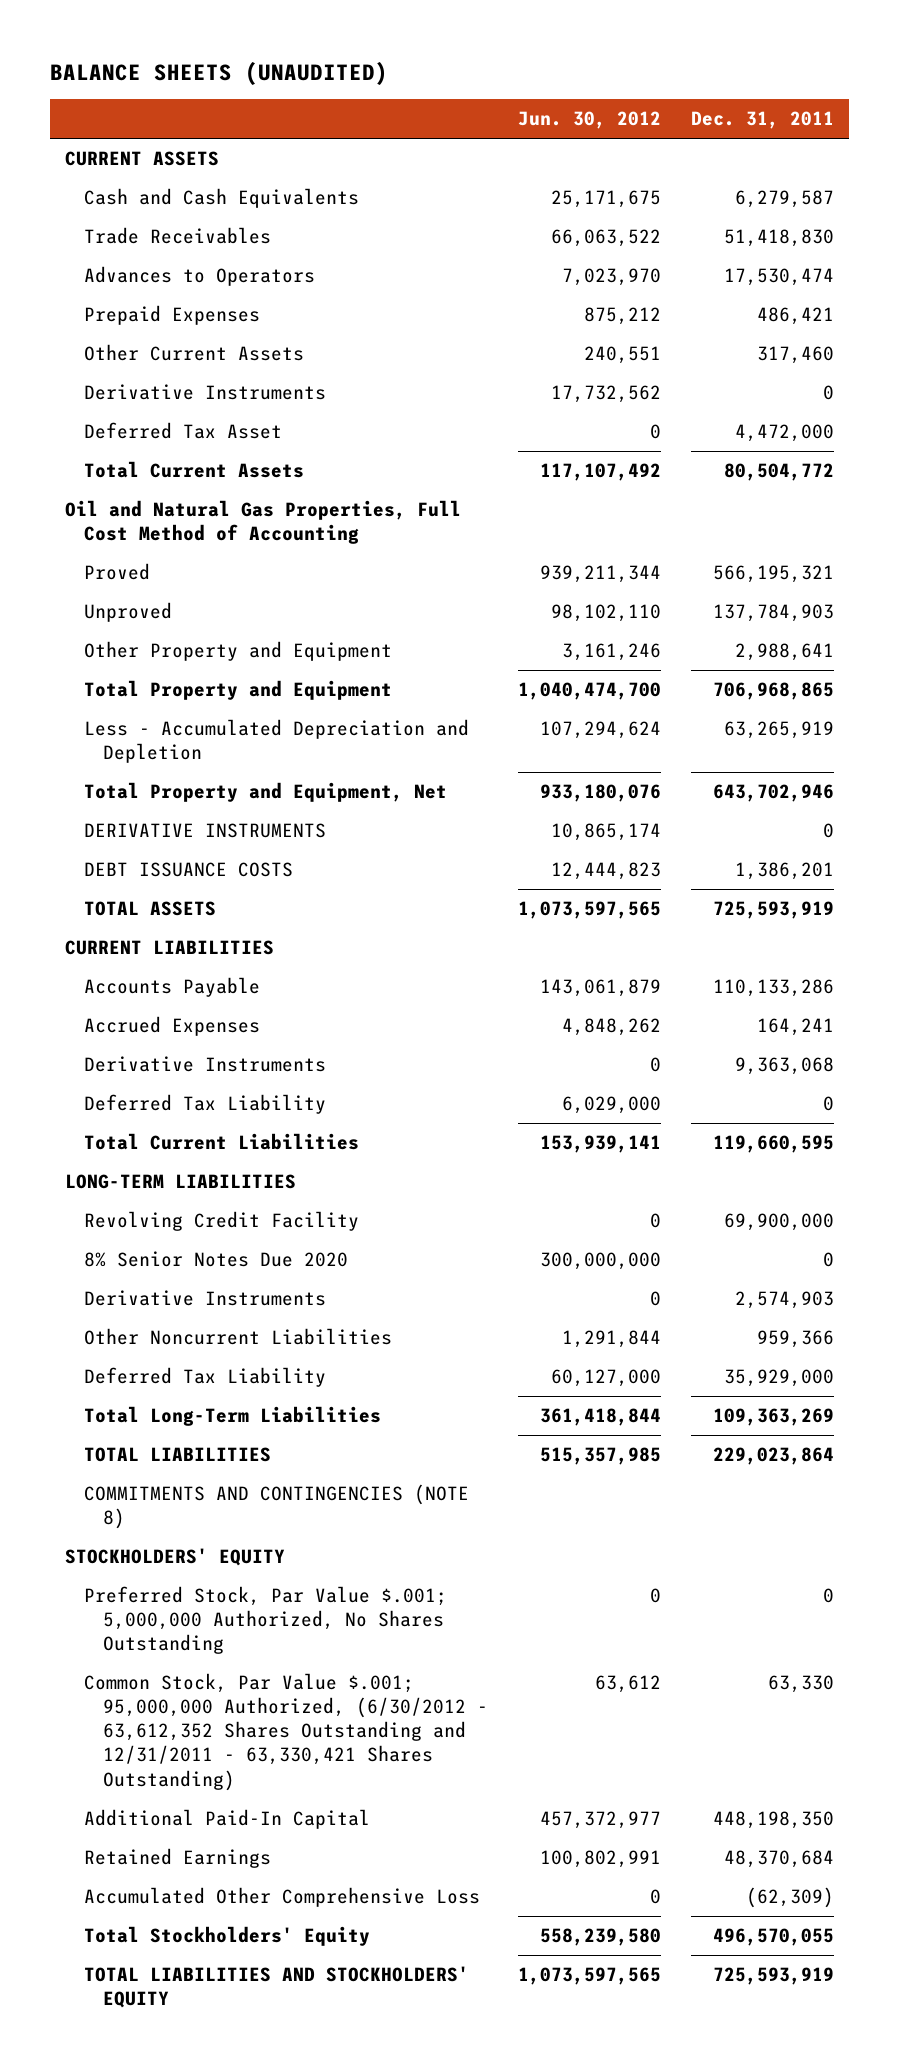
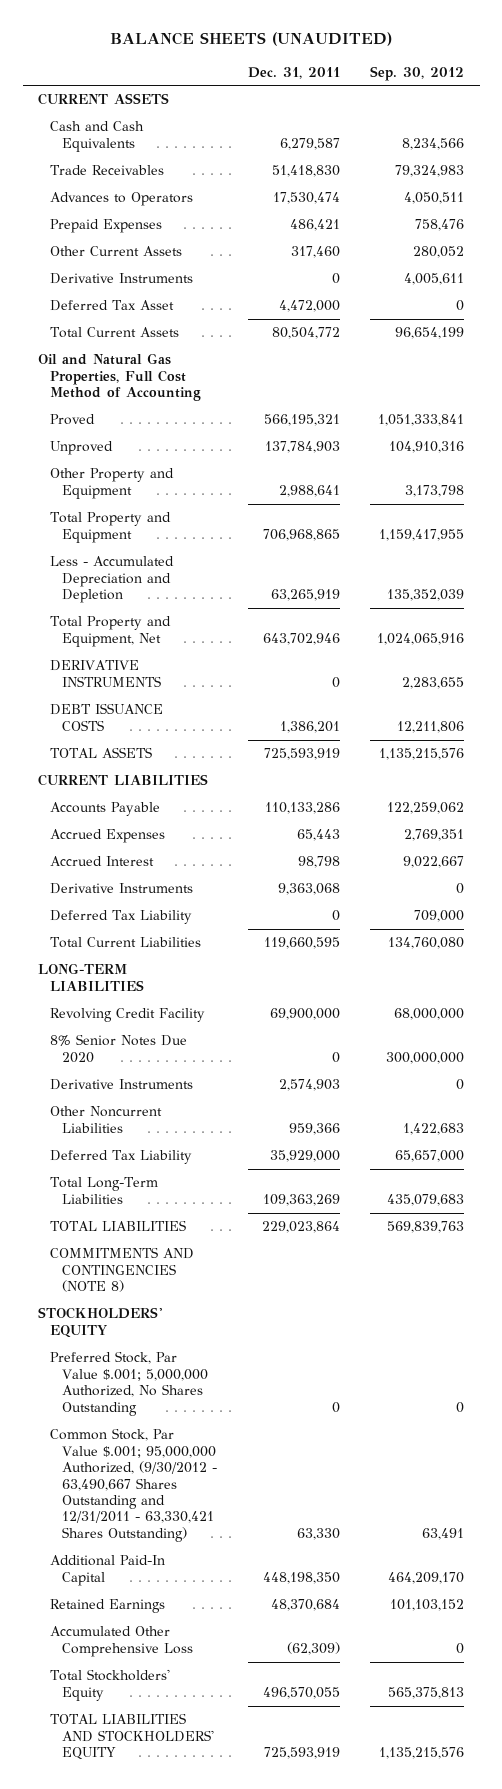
[518,111,662,130] Jun. 30, 2012 -> none
none -> [370,65,465,81] Sep. 30, 2012
[757,1018,835,1037] 164,241 -> [296,829,340,842] 65,443
none -> [49,856,154,867] Accrued Interest
[84,1673,489,1791] Common Stock, Par Value $.001; 95,000,000 Authorized, (6/30/2012 - 63,612,352 Shares Outstanding and 12/31/2011 - 63,330,421 Shares Outstanding) -> [49,1428,218,1542] Common Stock, Par Value $.001; 95,000,000 Authorized, (9/30/2012 - 63,490,667 Shares Outstanding and 12/31/2011 - 63,330,421 Shares Outstanding)

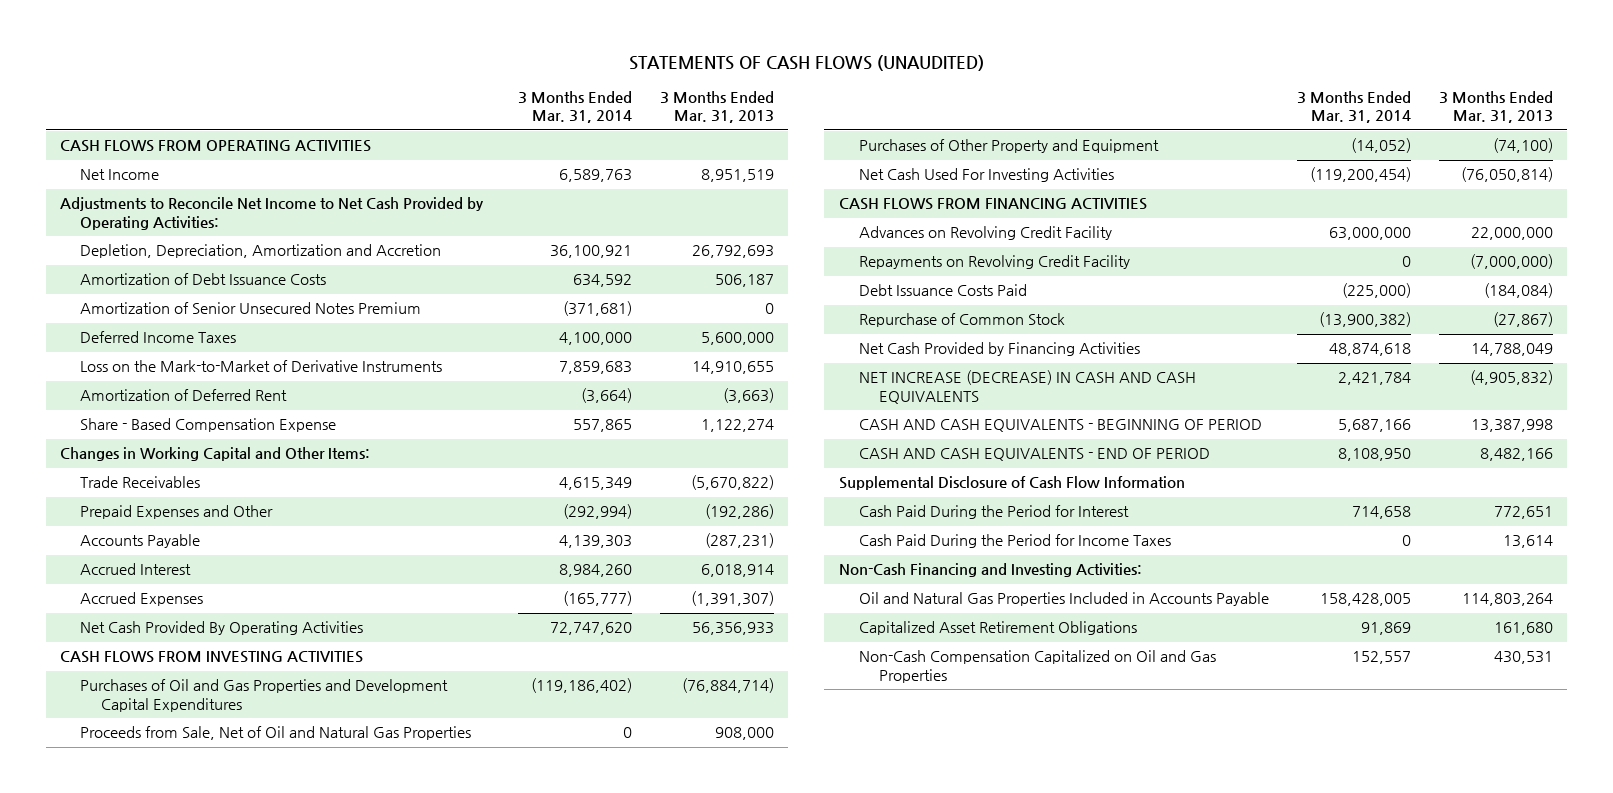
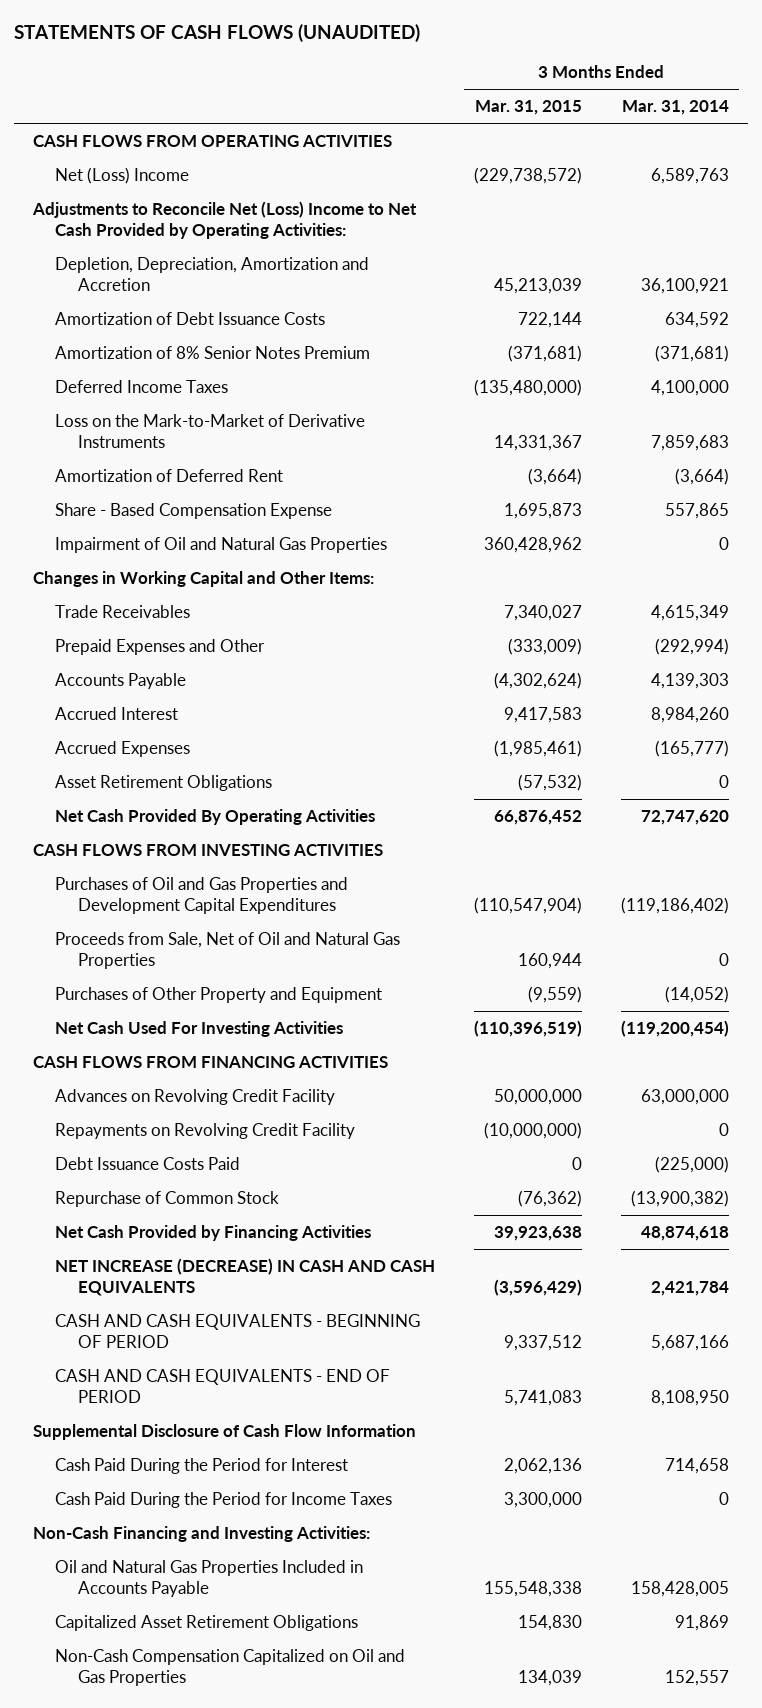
[660,91,775,124] 3 Months Ended Mar. 31, 2013 -> none
none -> [475,100,583,116] Mar. 31, 2015
[80,169,160,181] Net Income -> [55,166,190,184] Net (Loss) Income
[59,197,484,230] Adjustments to Reconcile Net Income to Net Cash Provided by Operating Activities: -> [32,200,418,239] Adjustments to Reconcile Net (Loss) Income to Net Cash Provided by Operating Activities:
[80,302,422,315] Amortization of Senior Unsecured Notes Premium -> [55,345,371,359] Amortization of 8% Senior Notes Premium
none -> [55,536,388,553] Impairment of Oil and Natural Gas Properties
none -> [55,774,273,791] Asset Retirement Obligations

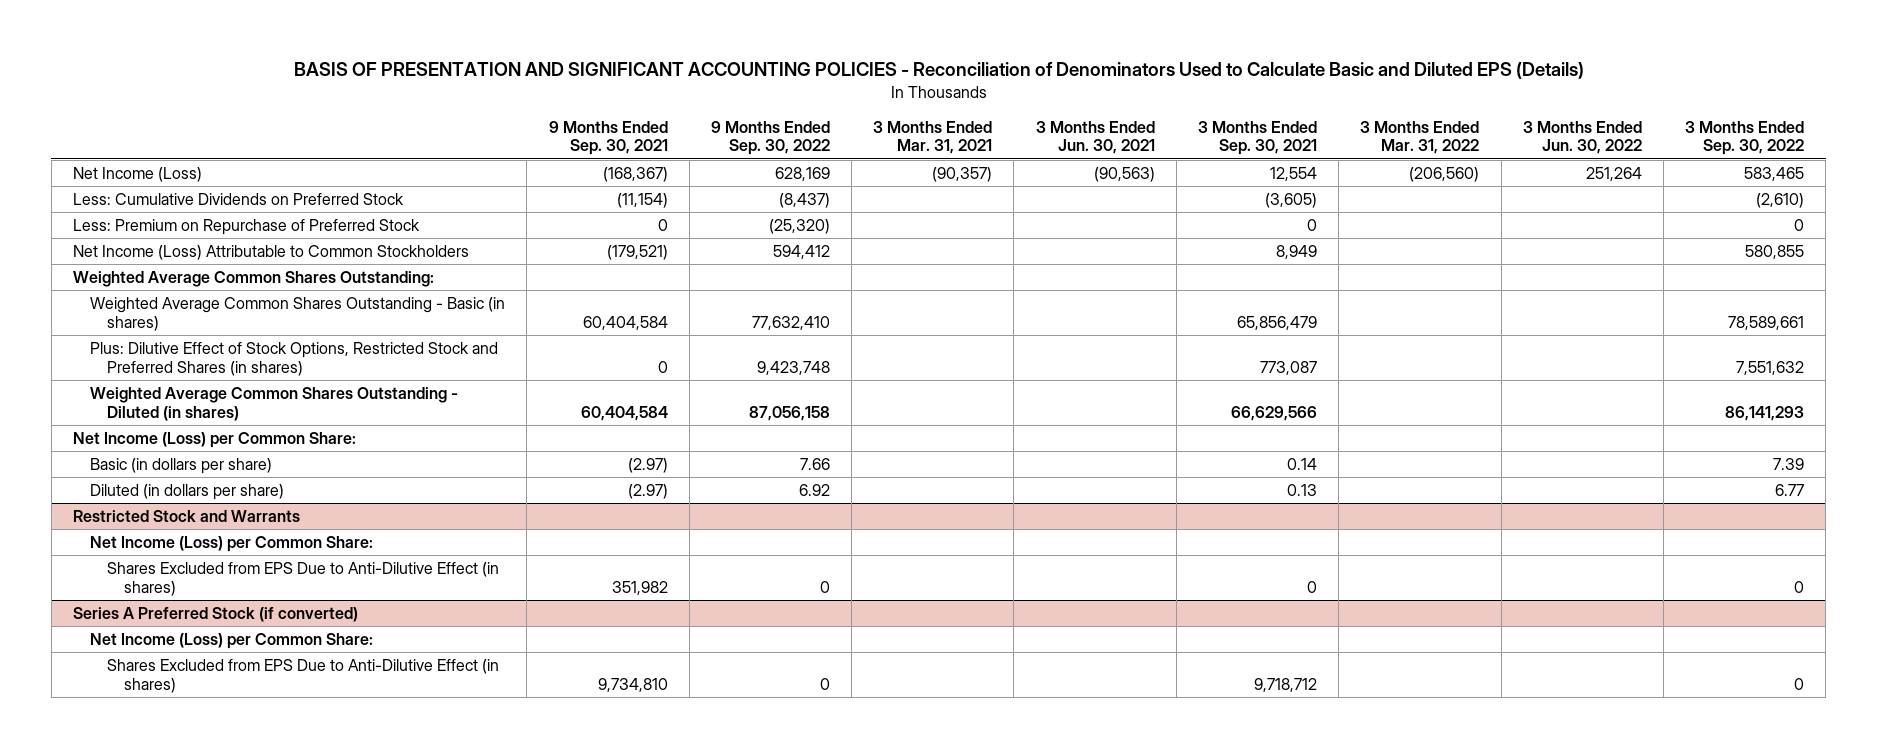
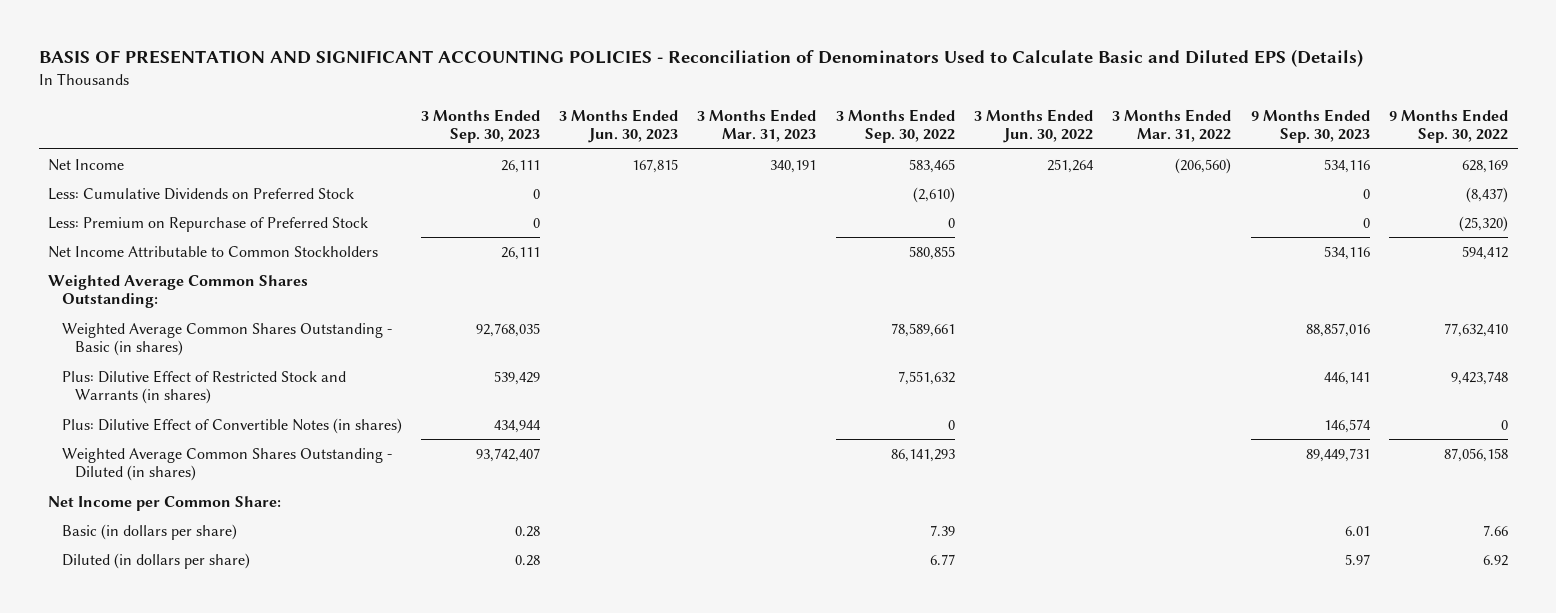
[548,120,668,156] 9 Months Ended Sep. 30, 2021 -> none
[873,120,993,155] 3 Months Ended Mar. 31, 2021 -> none
[1035,120,1155,155] 3 Months Ended Jun. 30, 2021 -> none
[1197,120,1317,156] 3 Months Ended Sep. 30, 2021 -> none
none -> [420,108,540,144] 3 Months Ended Sep. 30, 2023
none -> [559,108,679,144] 3 Months Ended Jun. 30, 2023
none -> [697,108,817,143] 3 Months Ended Mar. 31, 2023
none -> [1250,108,1370,144] 9 Months Ended Sep. 30, 2023
[73,166,203,182] Net Income (Loss) -> [48,158,125,171] Net Income
[73,244,470,260] Net Income (Loss) Attributable to Common Stockholders -> [48,245,379,258] Net Income Attributable to Common Stockholders
[90,341,499,376] Plus: Dilutive Effect of Stock Options, Restricted Stock and Preferred Shares (in shares) -> [61,369,346,405] Plus: Dilutive Effect of Restricted Stock and Warrants (in shares)
none -> [61,417,402,434] Plus: Dilutive Effect of Convertible Notes (in shares)
[73,431,357,448] Net Income (Loss) per Common Share: -> [48,495,282,511] Net Income per Common Share:
[73,509,301,522] Restricted Stock and Warrants -> none
[90,535,374,552] Net Income (Loss) per Common Share: -> none
[107,561,500,596] Shares Excluded from EPS Due to Anti-Dilutive Effect (in shares) -> none
[73,606,359,622] Series A Preferred Stock (if converted) -> none
[90,632,374,649] Net Income (Loss) per Common Share: -> none
[107,658,500,693] Shares Excluded from EPS Due to Anti-Dilutive Effect (in shares) -> none

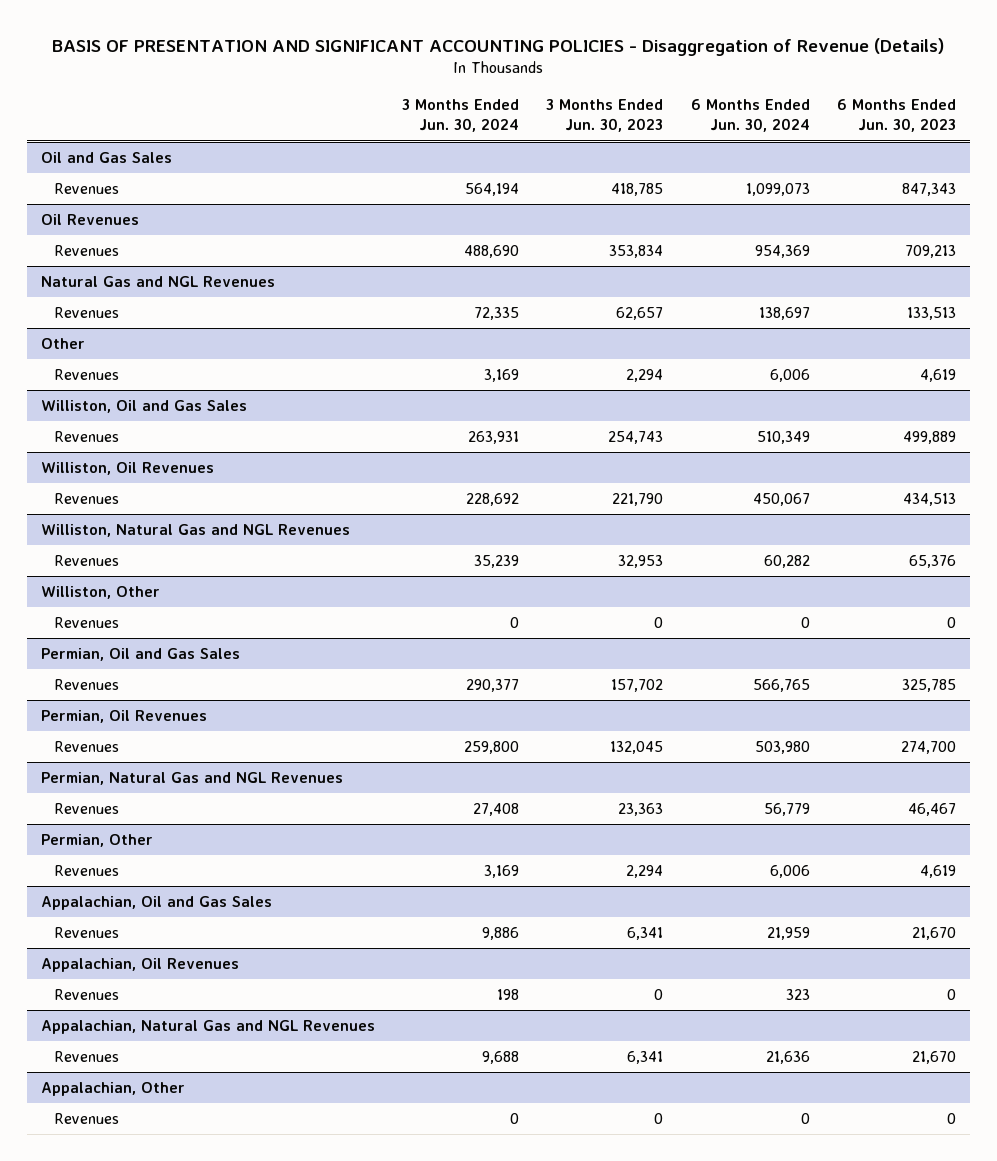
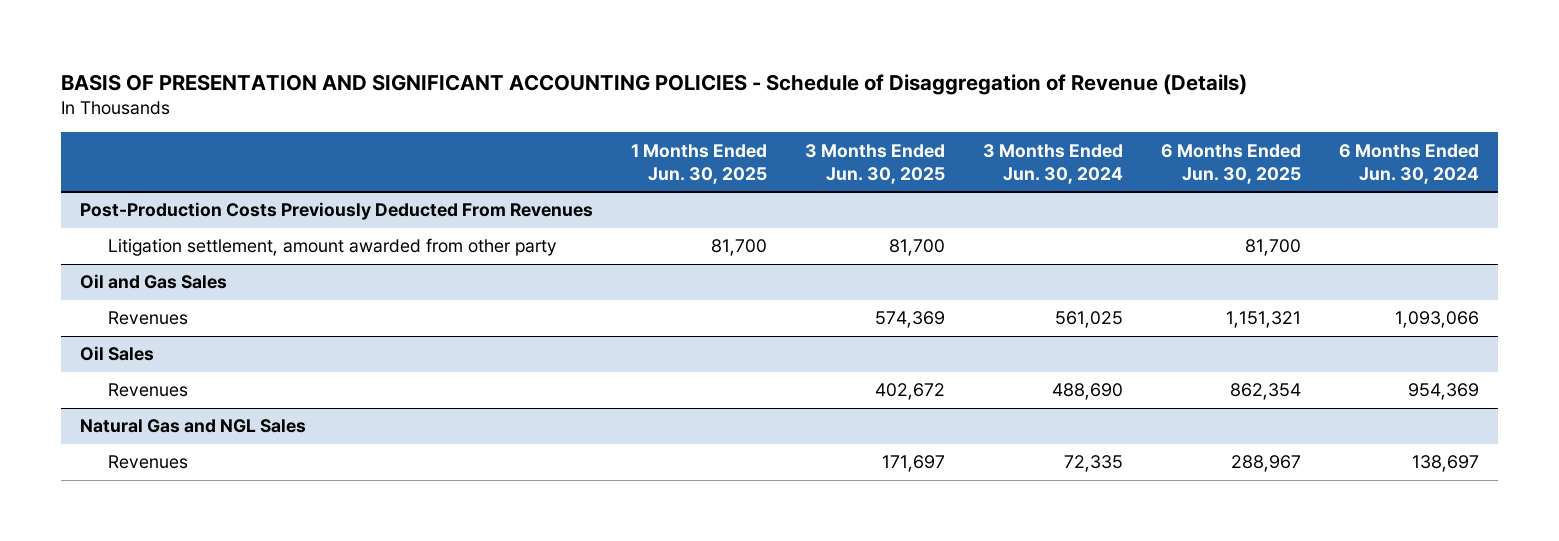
[52,37,945,56] BASIS OF PRESENTATION AND SIGNIFICANT ACCOUNTING POLICIES - Disaggregation of Revenue (Details) -> [61,73,1248,95] BASIS OF PRESENTATION AND SIGNIFICANT ACCOUNTING POLICIES - Schedule of Disaggregation of Revenue (Details)
[546,98,664,133] 3 Months Ended Jun. 30, 2023 -> none
[837,98,957,133] 6 Months Ended Jun. 30, 2023 -> none
none -> [631,143,768,184] 1 Months Ended Jun. 30, 2025
none -> [805,143,946,184] 3 Months Ended Jun. 30, 2025
none -> [1160,143,1301,184] 6 Months Ended Jun. 30, 2025
none -> [80,202,594,221] Post-Production Costs Previously Deducted From Revenues
none -> [108,238,558,257] Litigation settlement, amount awarded from other party
[464,182,519,196] 564,194 -> [1054,311,1123,329] 561,025
[745,182,810,196] 1,099,073 -> [1394,311,1479,329] 1,093,066
[40,213,139,225] Oil Revenues -> [80,346,155,362] Oil Sales
[40,275,275,287] Natural Gas and NGL Revenues -> [80,419,307,434] Natural Gas and NGL Sales
[40,337,85,349] Other -> none
[54,368,120,380] Revenues -> none
[40,399,247,413] Williston, Oil and Gas Sales -> none
[54,430,120,442] Revenues -> none
[40,461,214,475] Williston, Oil Revenues -> none
[54,492,120,504] Revenues -> none
[40,523,350,537] Williston, Natural Gas and NGL Revenues -> none
[54,554,120,566] Revenues -> none
[40,585,160,599] Williston, Other -> none
[54,616,120,628] Revenues -> none
[40,647,240,661] Permian, Oil and Gas Sales -> none
[54,678,120,690] Revenues -> none
[40,709,207,723] Permian, Oil Revenues -> none
[54,740,120,752] Revenues -> none
[40,771,343,785] Permian, Natural Gas and NGL Revenues -> none
[54,802,120,814] Revenues -> none
[40,833,153,847] Permian, Other -> none
[54,864,120,876] Revenues -> none
[40,895,272,910] Appalachian, Oil and Gas Sales -> none
[54,926,120,938] Revenues -> none
[40,957,239,972] Appalachian, Oil Revenues -> none
[54,988,120,1000] Revenues -> none
[40,1019,375,1034] Appalachian, Natural Gas and NGL Revenues -> none
[54,1050,120,1062] Revenues -> none
[40,1081,185,1096] Appalachian, Other -> none
[54,1112,120,1124] Revenues -> none

